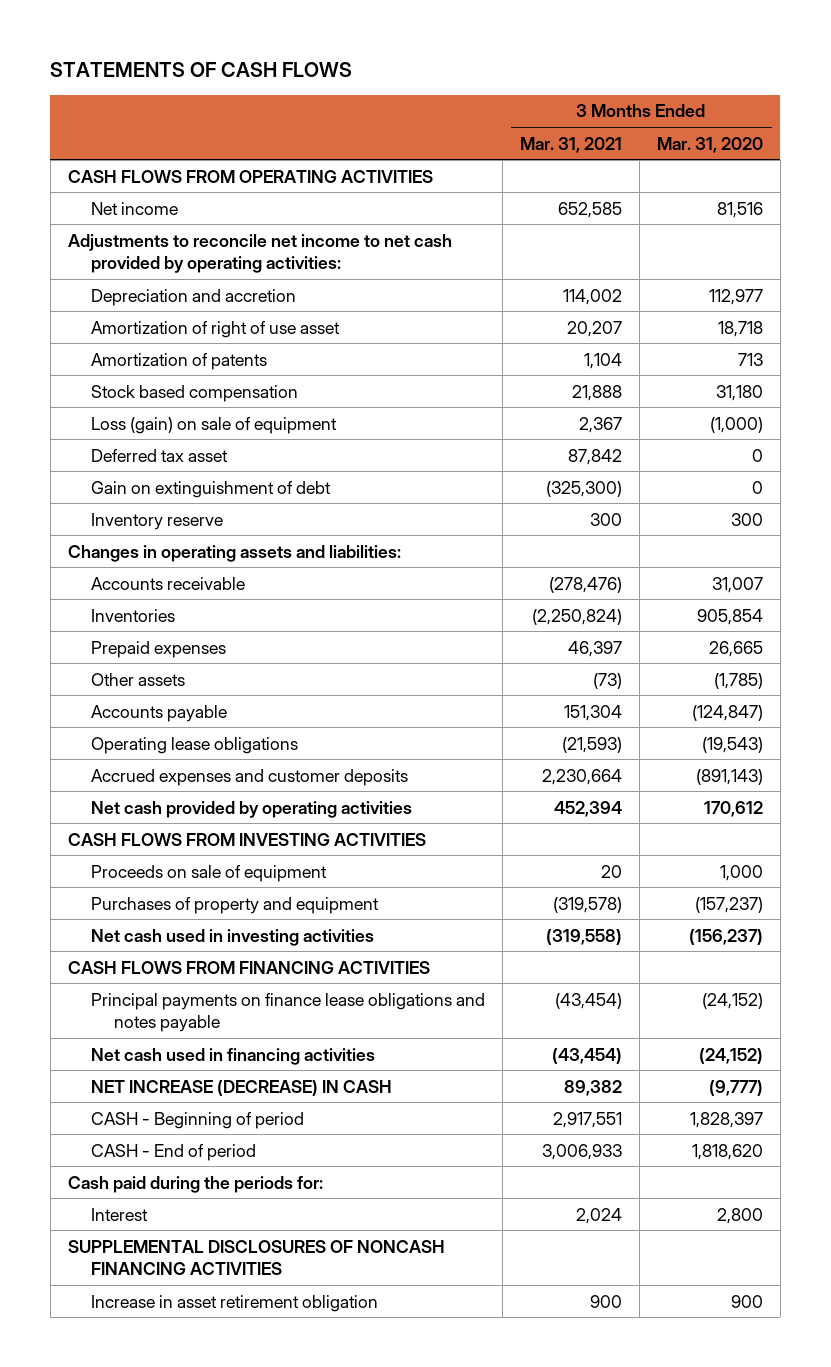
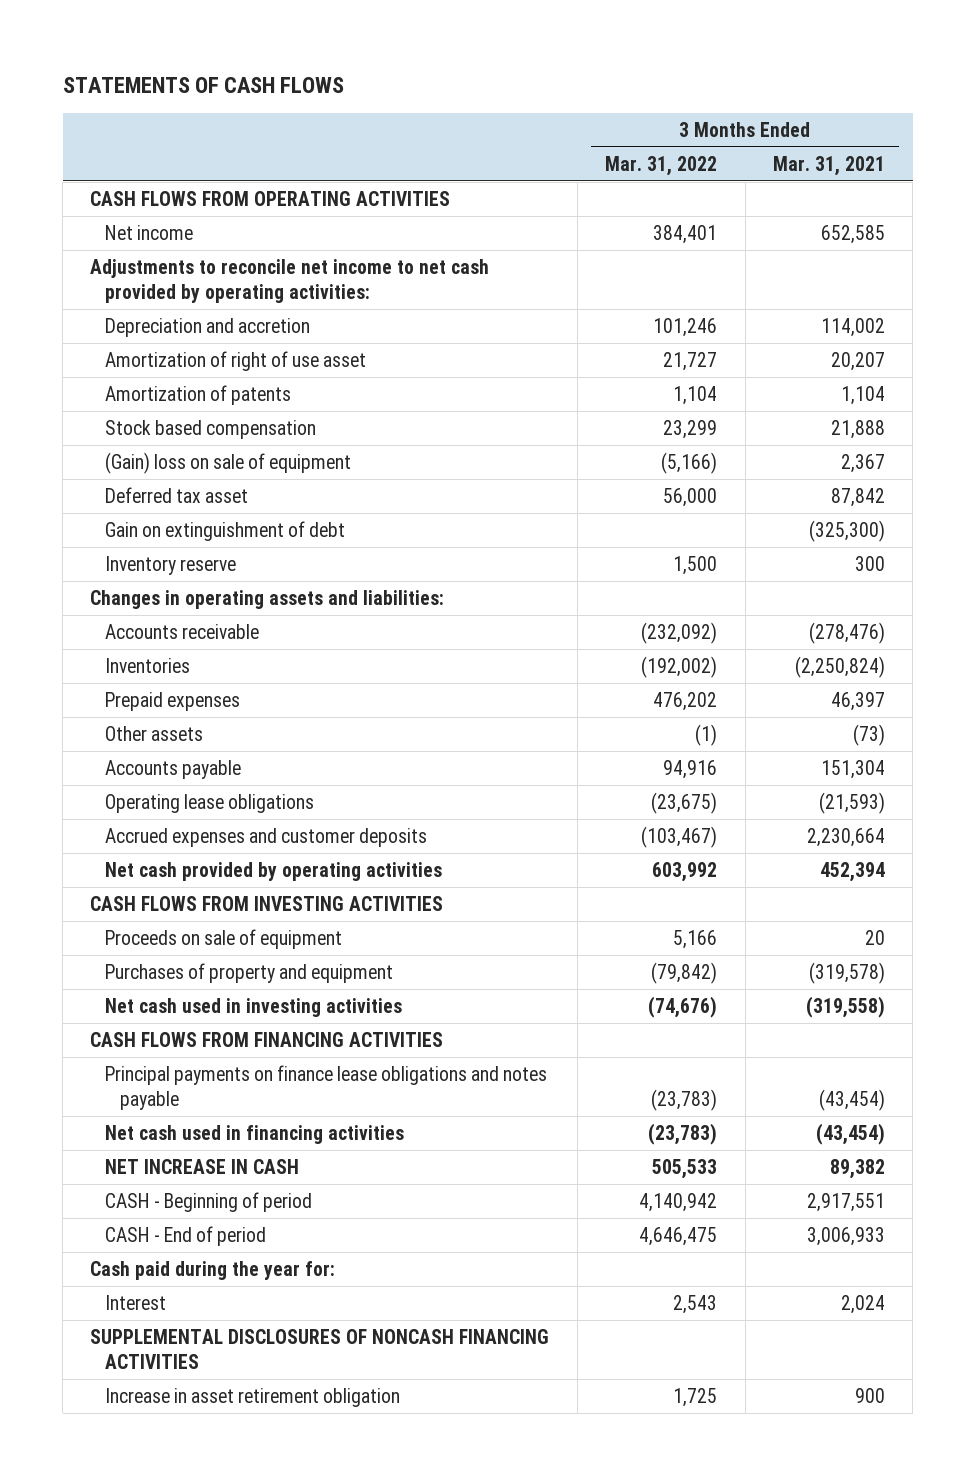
[656,136,763,153] Mar. 31, 2020 -> none
none -> [605,155,718,176] Mar. 31, 2022
[90,416,337,434] Loss (gain) on sale of equipment -> [105,451,352,474] (Gain) loss on sale of equipment
[90,1079,392,1096] NET INCREASE (DECREASE) IN CASH -> [105,1158,300,1174] NET INCREASE IN CASH
[67,1175,323,1193] Cash paid during the periods for: -> [90,1260,336,1280] Cash paid during the year for:

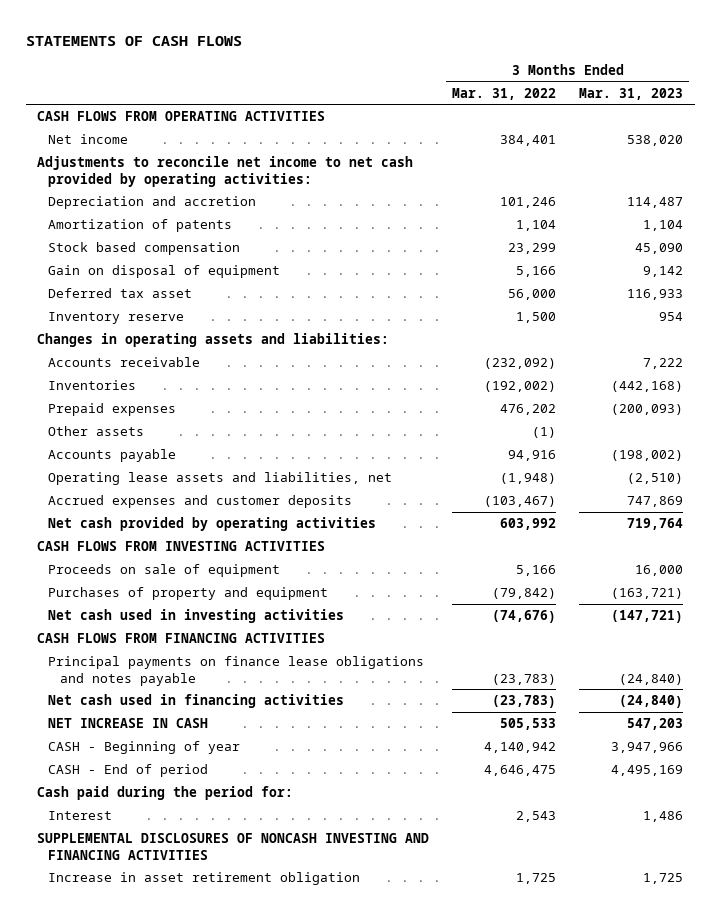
[772,155,885,176] Mar. 31, 2021 -> none
none -> [579,87,684,100] Mar. 31, 2023
[105,350,367,371] Amortization of right of use asset -> none
[105,451,352,474] (Gain) loss on sale of equipment -> [48,265,281,279] Gain on disposal of equipment
[661,451,718,474] (5,166) -> [516,266,557,278] 5,166
[105,520,346,541] Gain on extinguishment of debt -> none
[105,793,315,813] Operating lease obligations -> [48,472,393,486] Operating lease assets and liabilities, net
[651,791,718,814] (23,675) -> [500,473,557,485] (1,948)
[105,1191,313,1212] CASH - Beginning of period -> [48,741,241,755] CASH - Beginning of year
[90,1260,336,1280] Cash paid during the year for: -> [37,786,294,801] Cash paid during the period for:
[90,1328,550,1370] SUPPLEMENTAL DISCLOSURES OF NONCASH FINANCING ACTIVITIES -> [37,833,430,860] SUPPLEMENTAL DISCLOSURES OF NONCASH INVESTING AND FINANCING ACTIVITIES

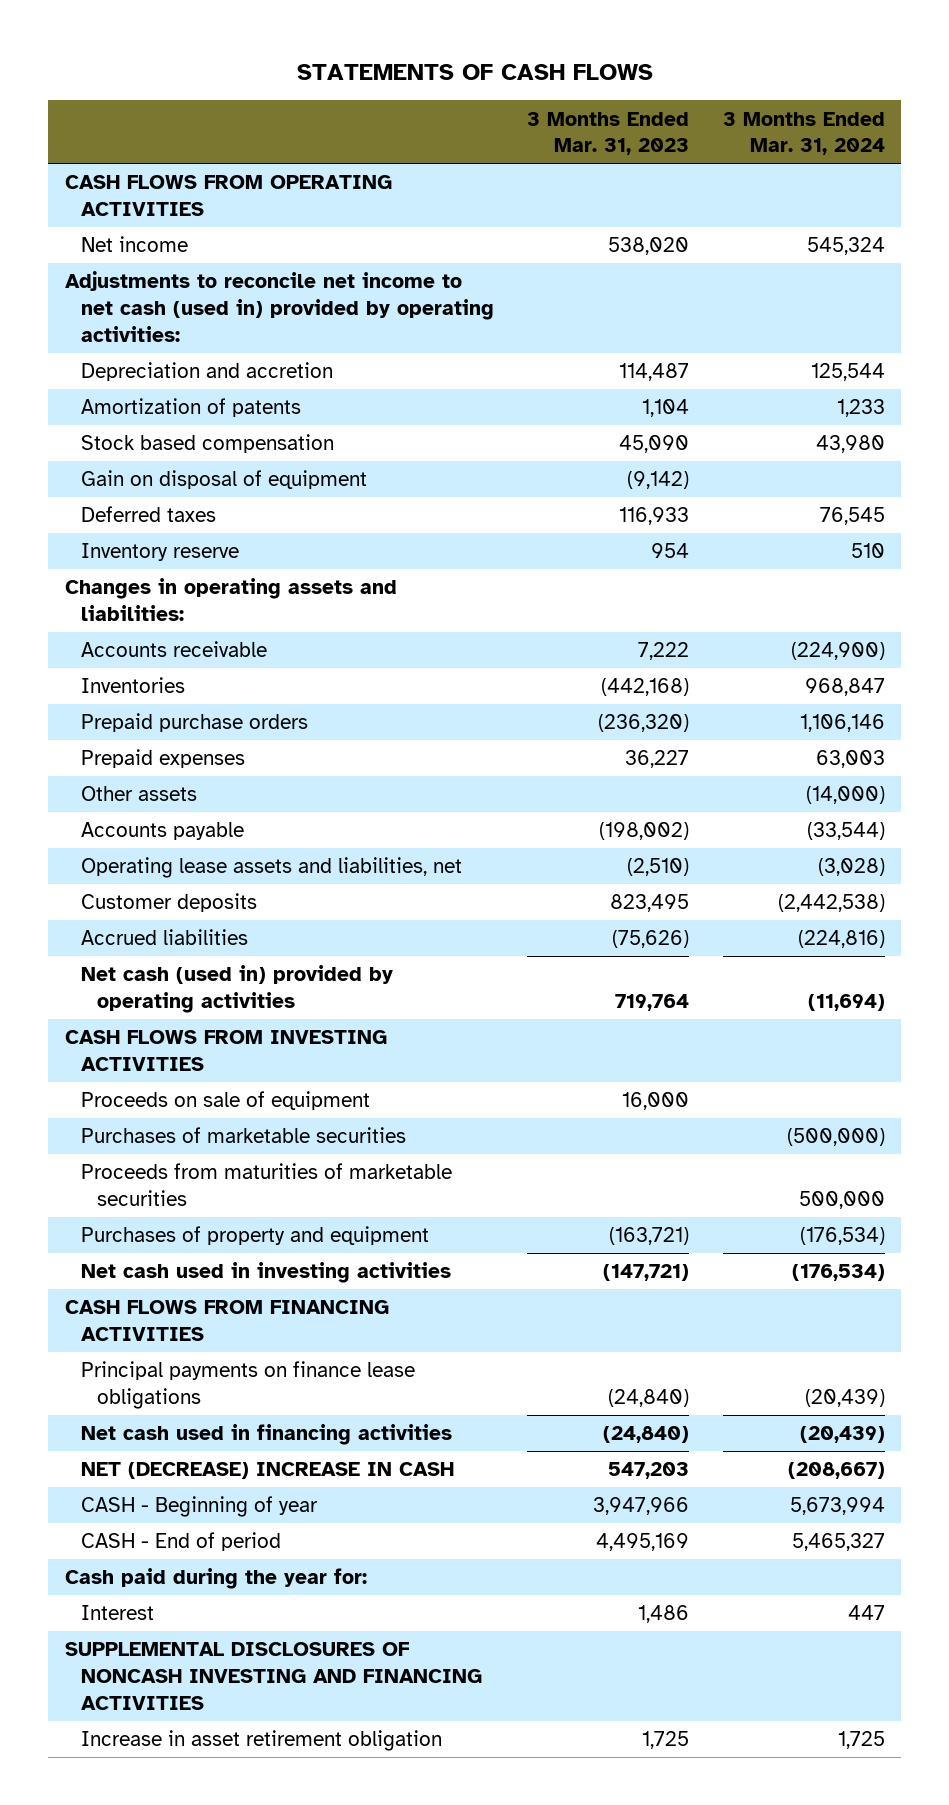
[452,87,557,100] Mar. 31, 2022 -> none
none -> [722,111,885,156] 3 Months Ended Mar. 31, 2024
[37,156,414,187] Adjustments to reconcile net income to net cash provided by operating activities: -> [64,271,494,342] Adjustments to reconcile net income to net cash (used in) provided by operating activities:
[643,266,684,278] 9,142 -> [627,471,690,490] (9,142)
[48,288,193,299] Deferred tax asset -> [80,506,216,523] Deferred taxes
none -> [80,713,308,733] Prepaid purchase orders
[611,404,684,416] (200,093) -> [625,750,690,769] 36,227
[48,495,353,509] Accrued expenses and customer deposits -> none
none -> [80,893,257,913] Customer deposits
none -> [80,929,248,946] Accrued liabilities
[48,517,377,532] Net cash provided by operating activities -> [80,965,393,1013] Net cash (used in) provided by operating activities
none -> [80,1127,406,1144] Purchases of marketable securities
none -> [80,1163,452,1206] Proceeds from maturities of marketable securities
[48,656,425,686] Principal payments on finance lease obligations and notes payable -> [80,1361,415,1409] Principal payments on finance lease obligations
[48,718,209,729] NET INCREASE IN CASH -> [80,1462,454,1480] NET (DECREASE) INCREASE IN CASH
[37,786,294,801] Cash paid during the period for: -> [64,1568,367,1590] Cash paid during the year for:

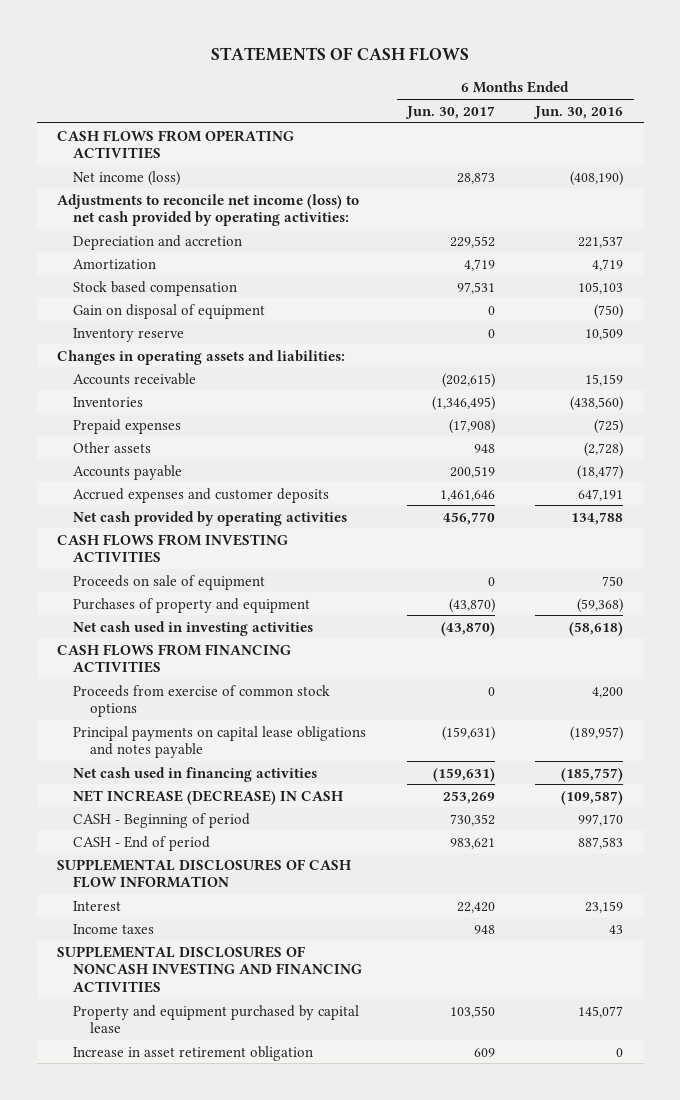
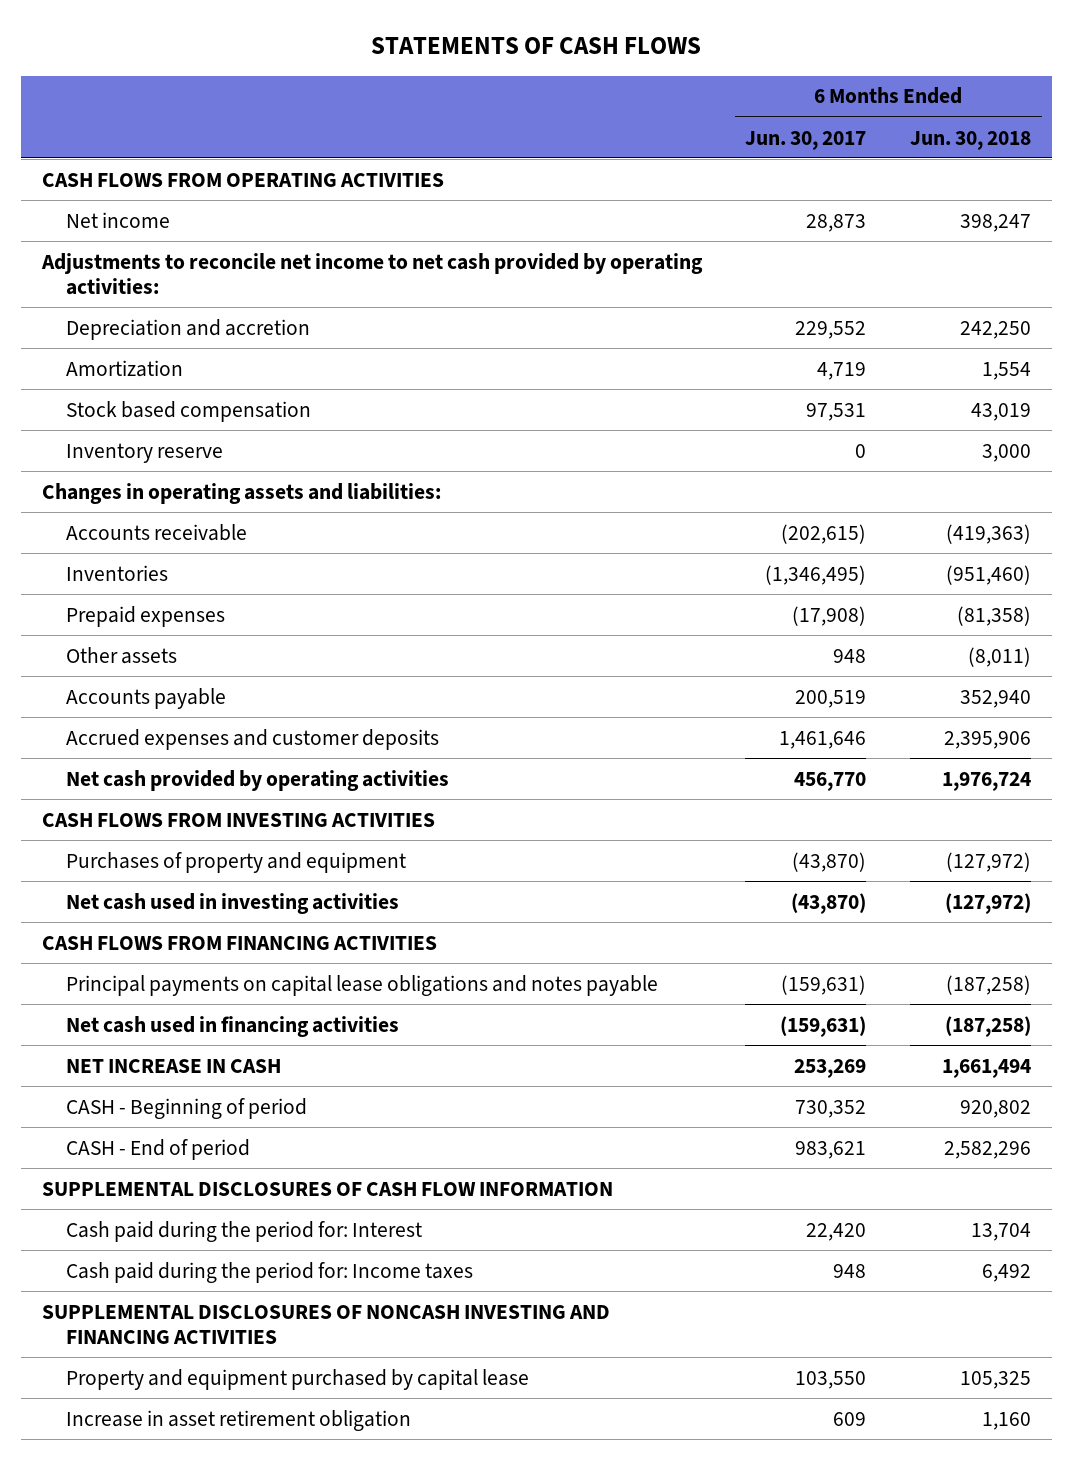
[533,105,624,119] Jun. 30, 2016 -> none
none -> [909,130,1031,150] Jun. 30, 2018
[73,170,181,186] Net income (loss) -> [66,211,171,228] Net income
[57,193,360,227] Adjustments to reconcile net income (loss) to net cash provided by operating activities: -> [41,252,704,295] Adjustments to reconcile net income to net cash provided by operating activities:
[73,303,266,319] Gain on disposal of equipment -> none
[73,574,266,590] Proceeds on sale of equipment -> none
[73,684,331,718] Proceeds from exercise of common stock options -> none
[73,789,344,805] NET INCREASE (DECREASE) IN CASH -> [66,1058,282,1073] NET INCREASE IN CASH
[73,900,122,911] Interest -> [66,1220,423,1242] Cash paid during the period for: Interest
[73,923,155,934] Income taxes -> [66,1261,474,1283] Cash paid during the period for: Income taxes

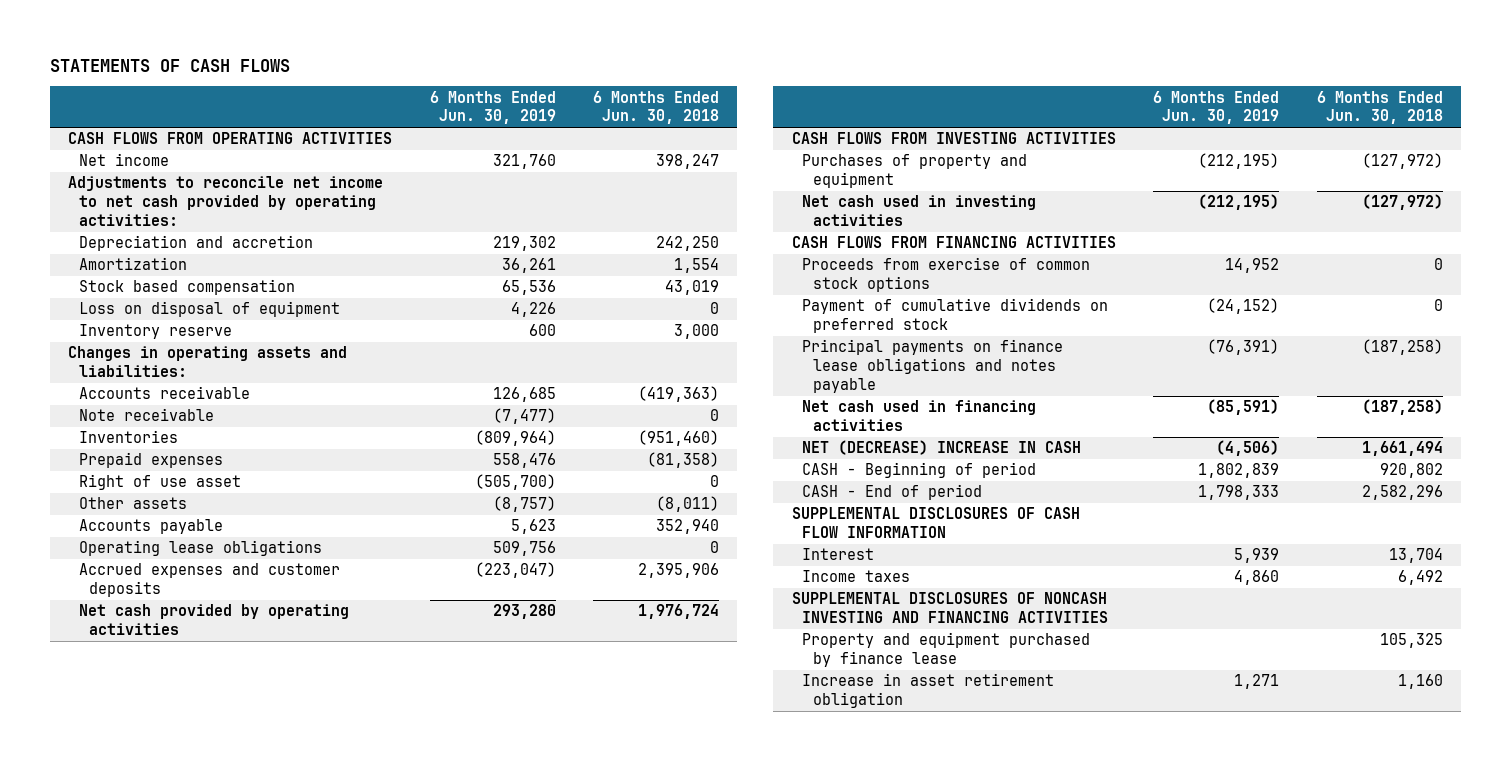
[745,130,867,150] Jun. 30, 2017 -> none
none -> [429,90,556,125] 6 Months Ended Jun. 30, 2019
none -> [78,301,340,318] Loss on disposal of equipment
none -> [78,408,214,422] Note receivable
none -> [78,474,241,491] Right of use asset
none -> [78,540,322,557] Operating lease obligations
none -> [802,257,1091,293] Proceeds from exercise of common stock options
none -> [802,298,1109,334] Payment of cumulative dividends on preferred stock
[66,974,659,996] Principal payments on capital lease obligations and notes payable -> [802,339,1064,393] Principal payments on finance lease obligations and notes payable
[66,1058,282,1073] NET INCREASE IN CASH -> [802,440,1082,456] NET (DECREASE) INCREASE IN CASH
[66,1220,423,1242] Cash paid during the period for: Interest -> [802,548,875,561] Interest
[66,1261,474,1283] Cash paid during the period for: Income taxes -> [802,570,911,583] Income taxes
[66,1368,530,1390] Property and equipment purchased by capital lease -> [802,632,1091,668] Property and equipment purchased by finance lease

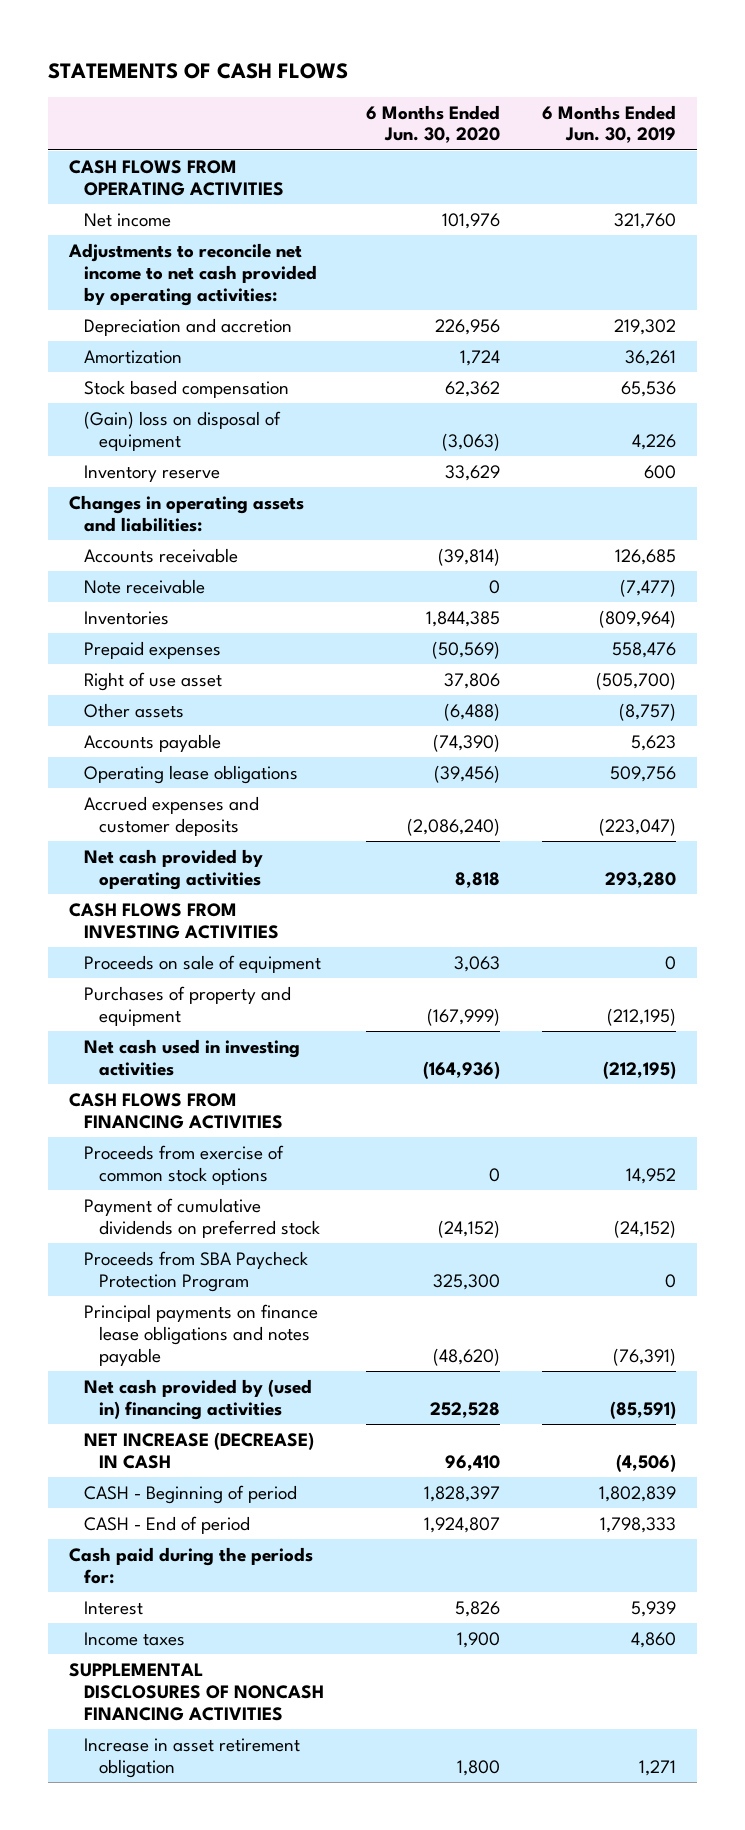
[592,90,719,125] 6 Months Ended Jun. 30, 2018 -> none
none -> [366,104,501,144] 6 Months Ended Jun. 30, 2020
[78,301,340,318] Loss on disposal of equipment -> [84,410,282,451] (Gain) loss on disposal of equipment
none -> [84,954,322,973] Proceeds on sale of equipment
none -> [84,1250,309,1292] Proceeds from SBA Paycheck Protection Program
[802,400,1037,432] Net cash used in financing activities -> [84,1378,313,1420] Net cash provided by (used in) financing activities
[802,440,1082,456] NET (DECREASE) INCREASE IN CASH -> [84,1431,315,1469] NET INCREASE (DECREASE) IN CASH
[791,507,1080,539] SUPPLEMENTAL DISCLOSURES OF CASH FLOW INFORMATION -> none
none -> [69,1546,314,1584] Cash paid during the periods for:
[802,632,1091,668] Property and equipment purchased by finance lease -> none
[791,592,1109,624] SUPPLEMENTAL DISCLOSURES OF NONCASH INVESTING AND FINANCING ACTIVITIES -> [69,1662,325,1721] SUPPLEMENTAL DISCLOSURES OF NONCASH FINANCING ACTIVITIES

